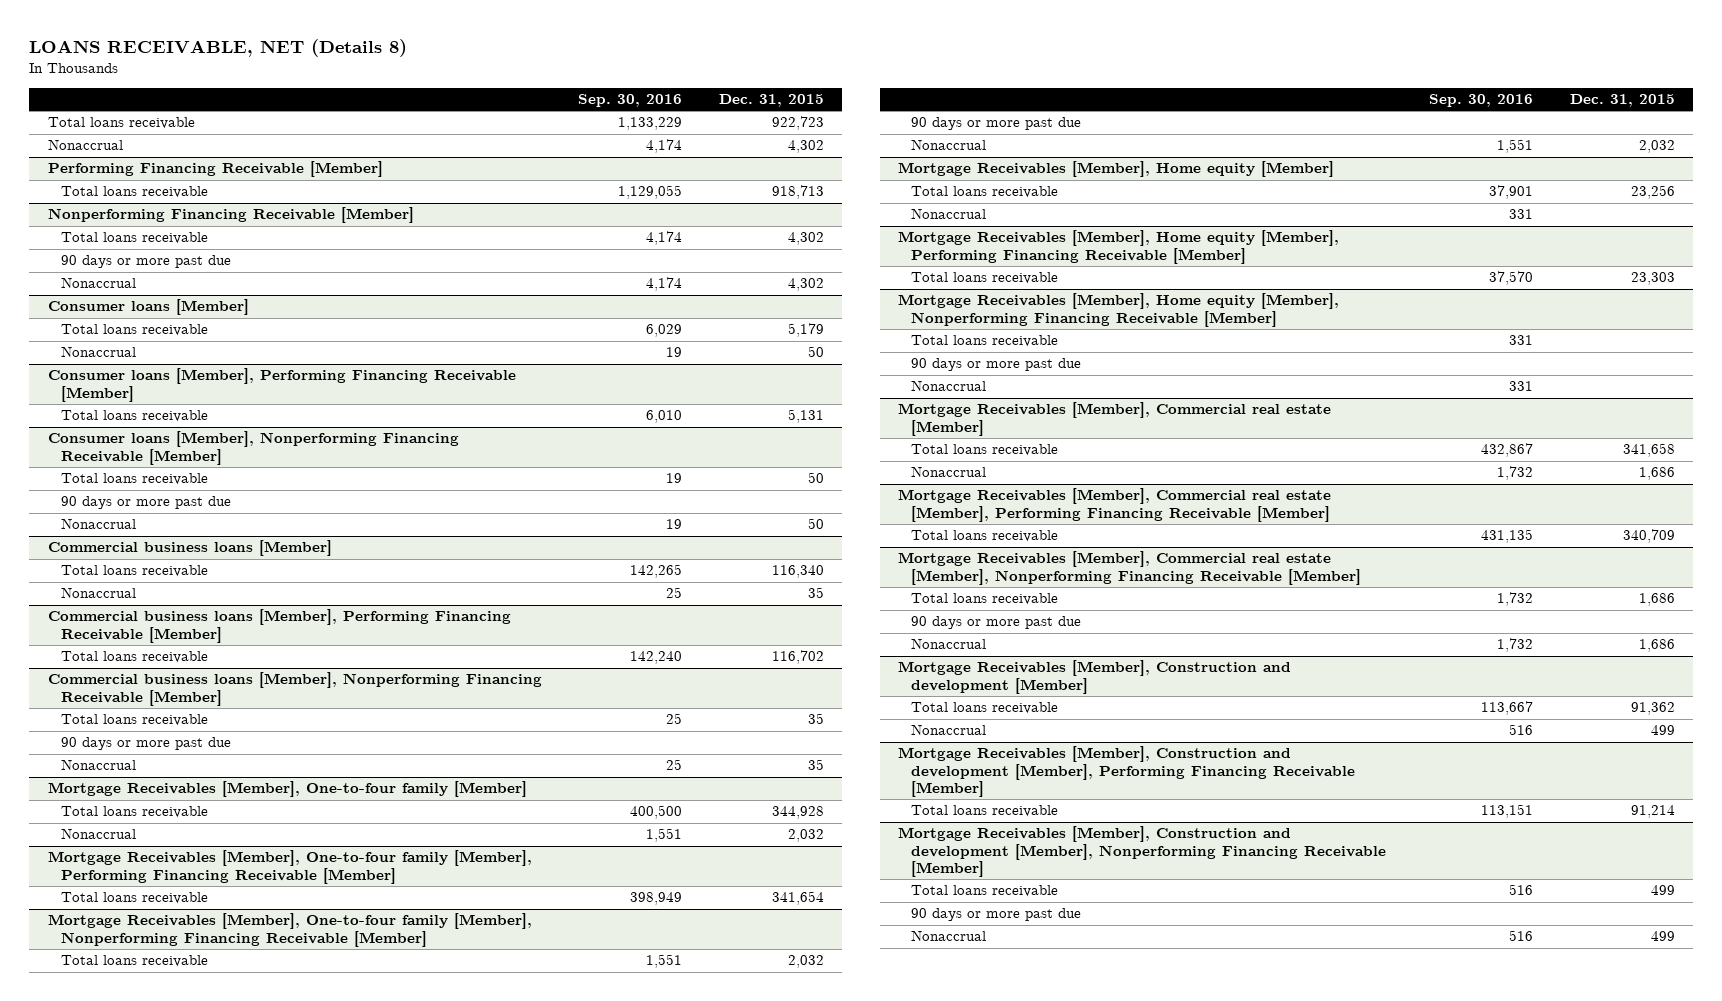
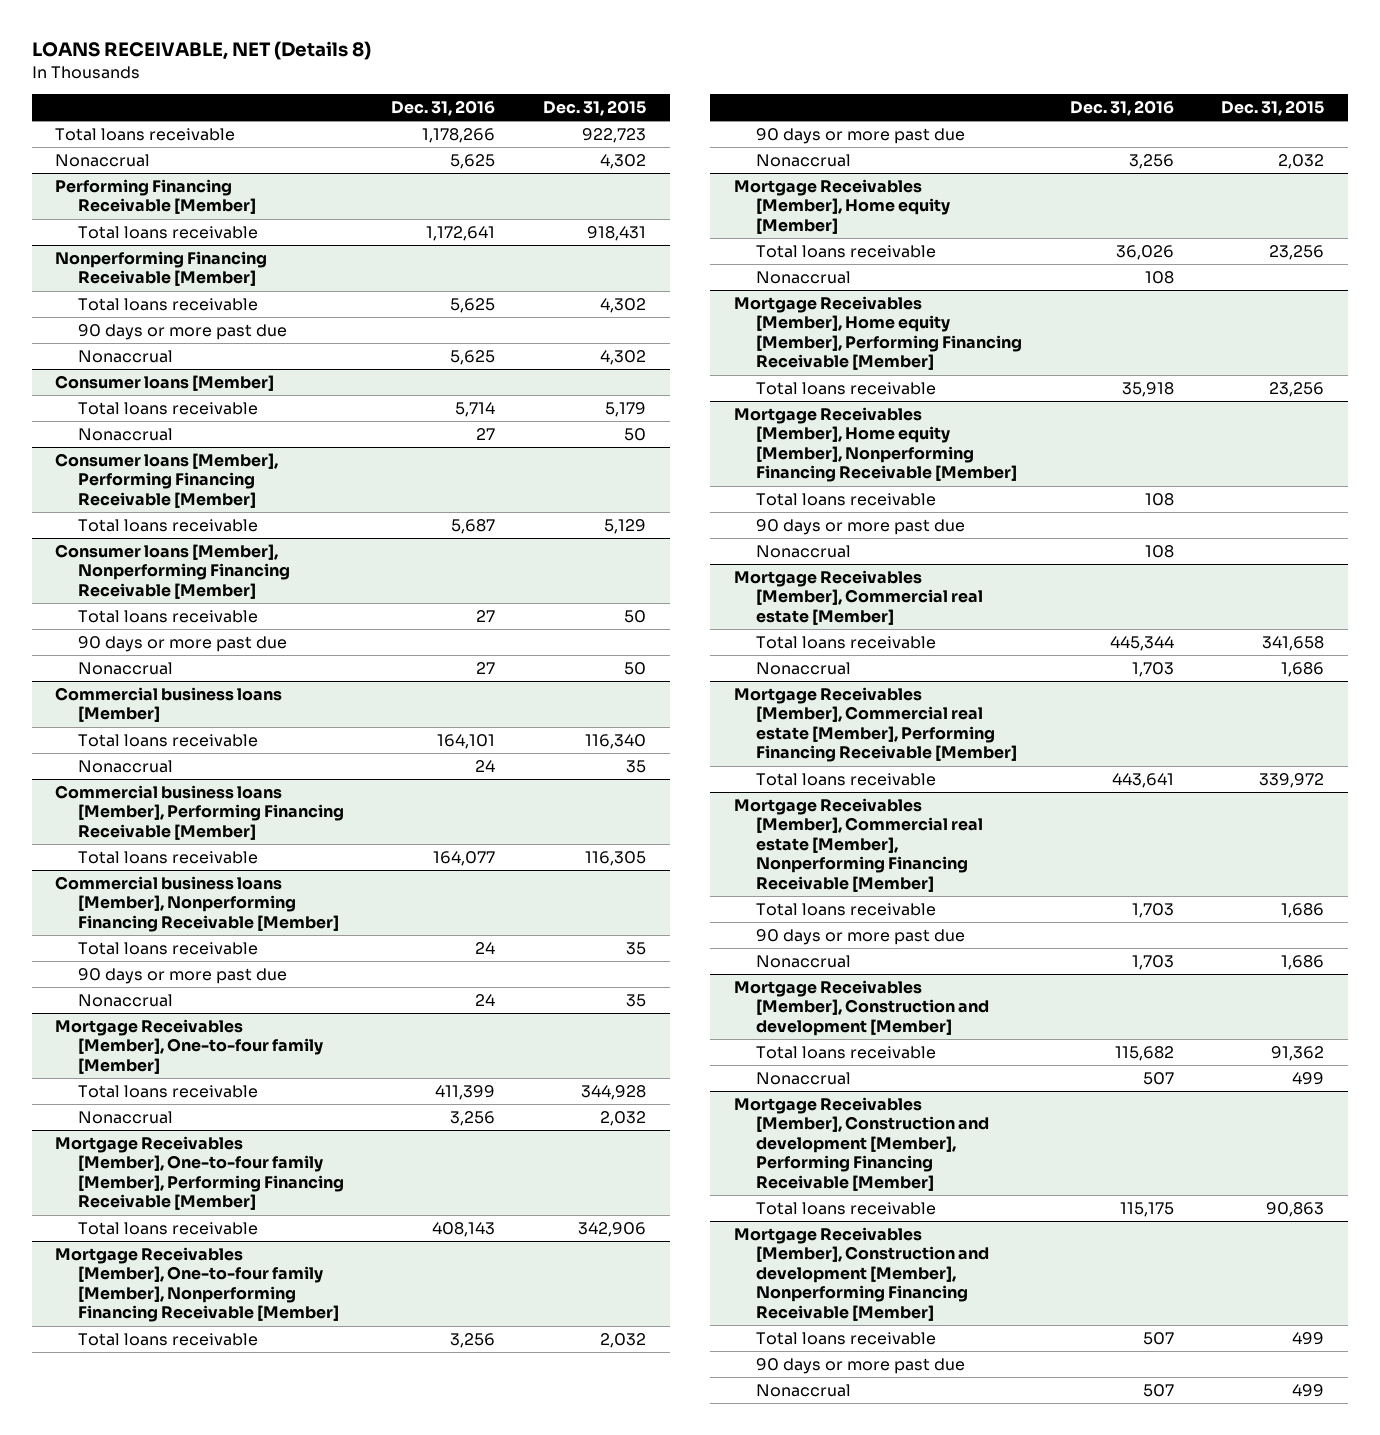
[578,94,683,108] Sep. 30, 2016 -> none
none -> [391,100,496,117] Dec. 31, 2016
[771,185,824,200] 918,713 -> [586,225,646,241] 918,431
[787,409,824,424] 5,131 -> [603,518,646,534] 5,129
[771,650,824,665] 116,702 -> [584,850,646,866] 116,305
[771,891,824,906] 341,654 -> [577,1221,646,1237] 342,906
[1630,272,1675,286] 23,303 -> [1269,381,1325,397] 23,256
[1622,529,1675,544] 340,709 -> [1259,772,1325,788] 339,972
[1630,805,1675,819] 91,214 -> [1266,1201,1325,1217] 90,863

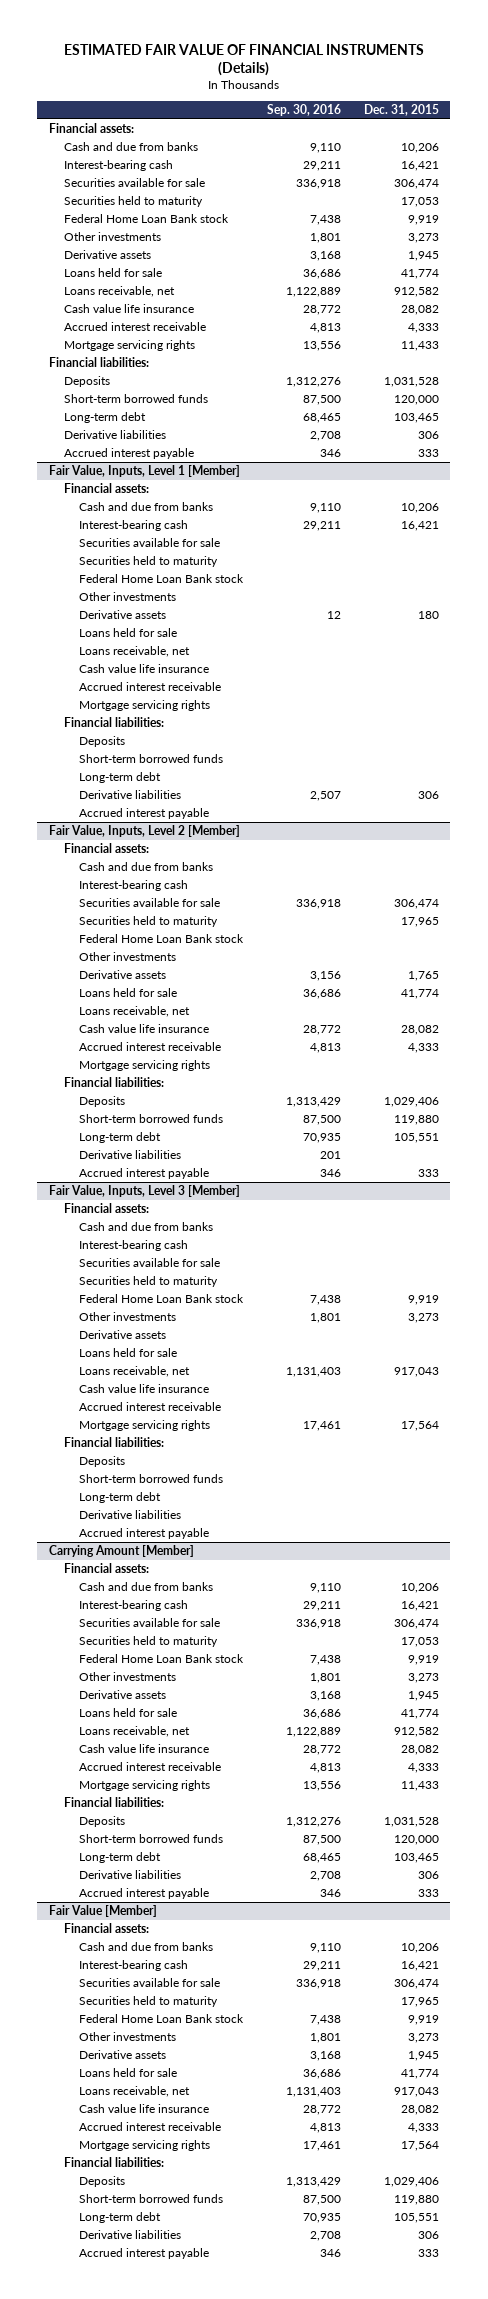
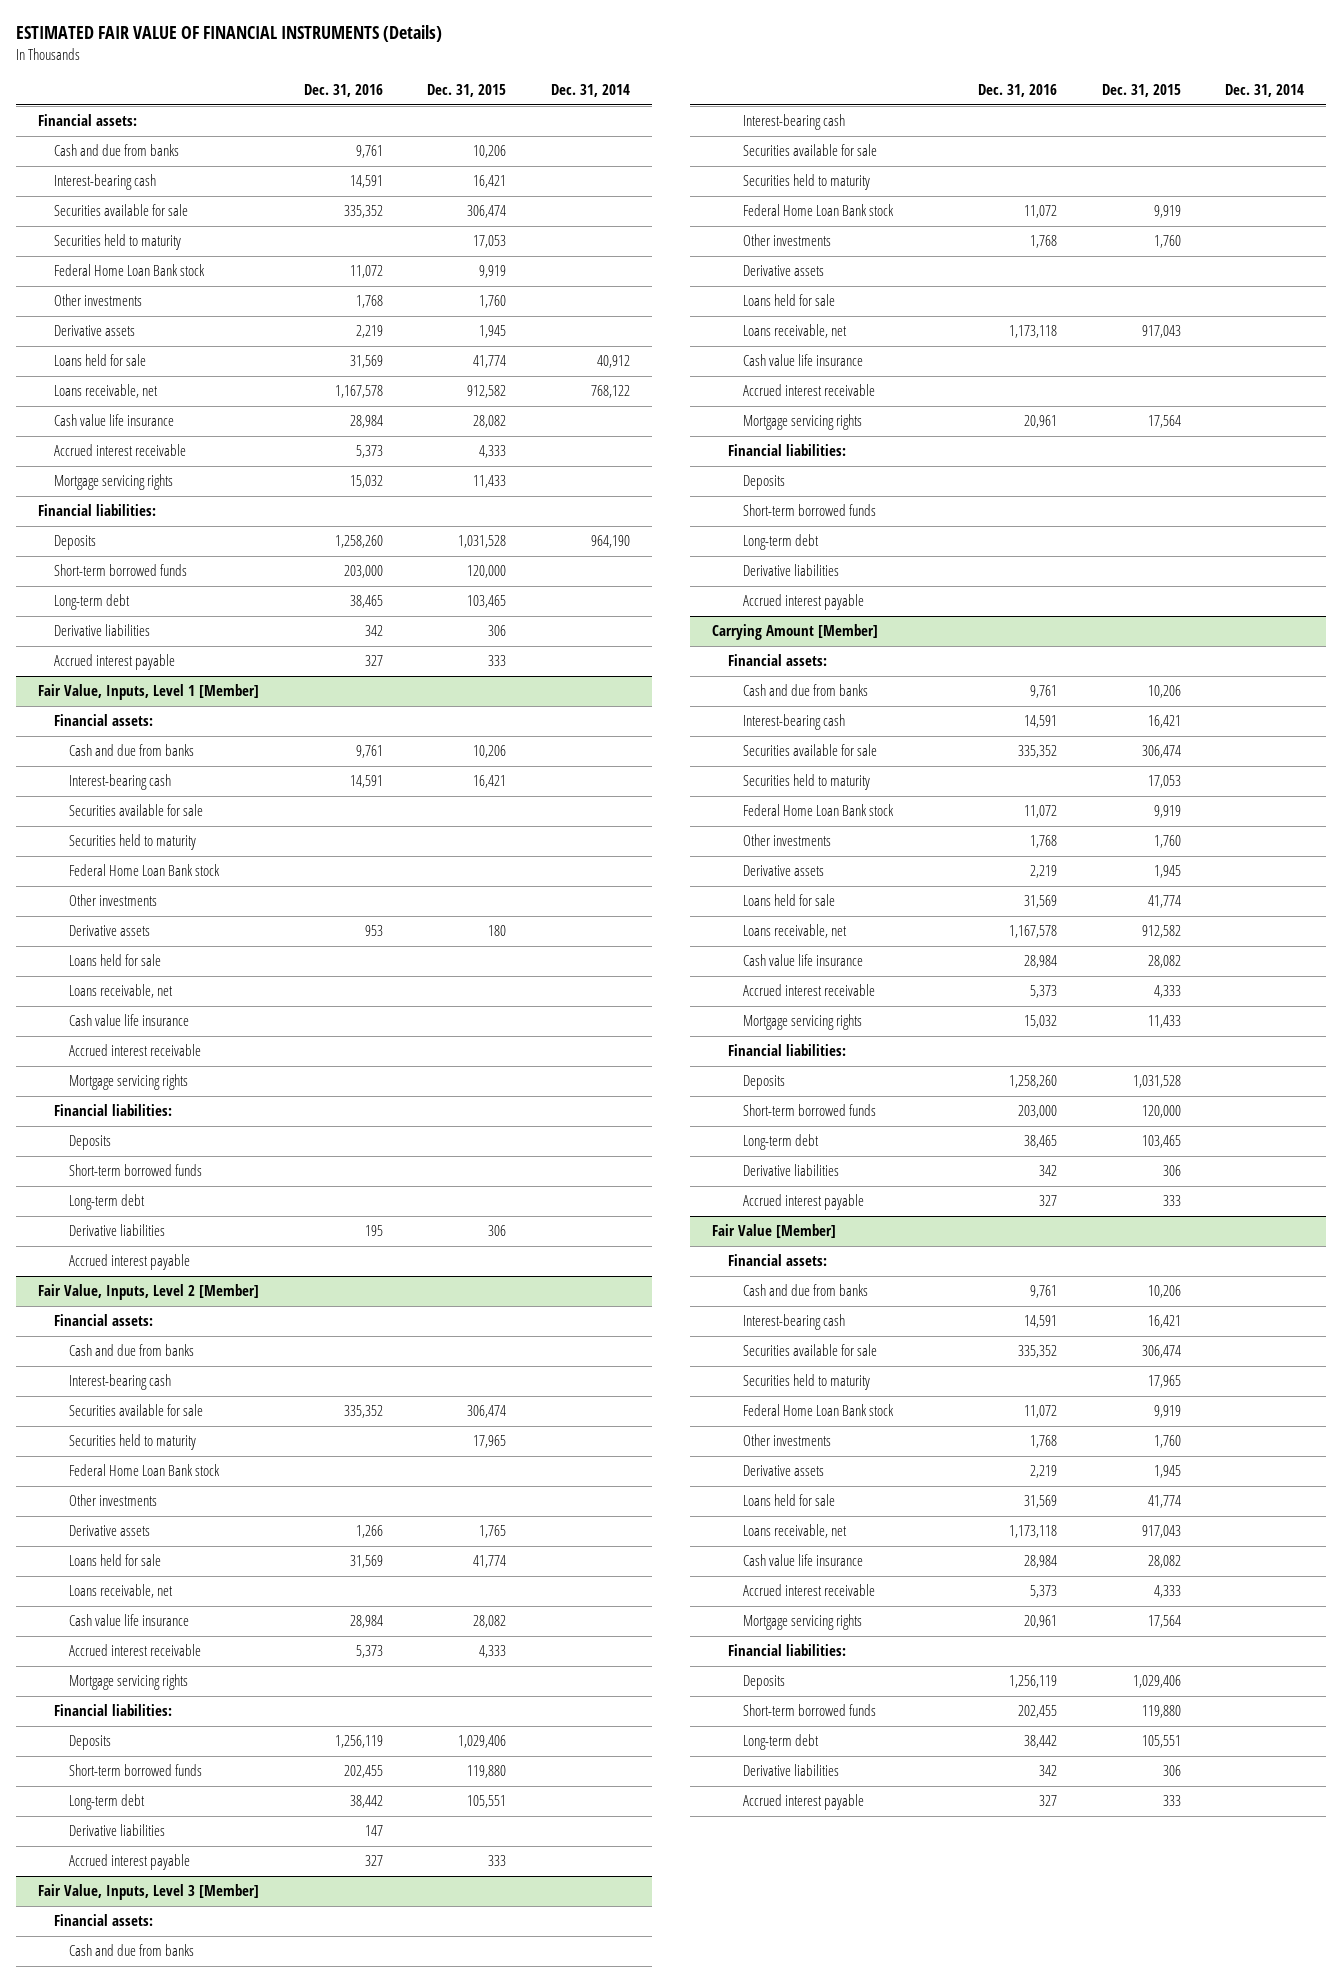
[266,104,341,117] Sep. 30, 2016 -> none
none -> [303,84,383,98] Dec. 31, 2016
none -> [550,84,630,98] Dec. 31, 2014
[407,233,439,244] 3,273 -> [479,295,507,309] 1,760
[407,1313,439,1324] 3,273 -> [1153,235,1181,249] 1,760
[407,1673,439,1684] 3,273 -> [1153,835,1181,849] 1,760
[407,2033,439,2044] 3,273 -> [1153,1435,1181,1449] 1,760

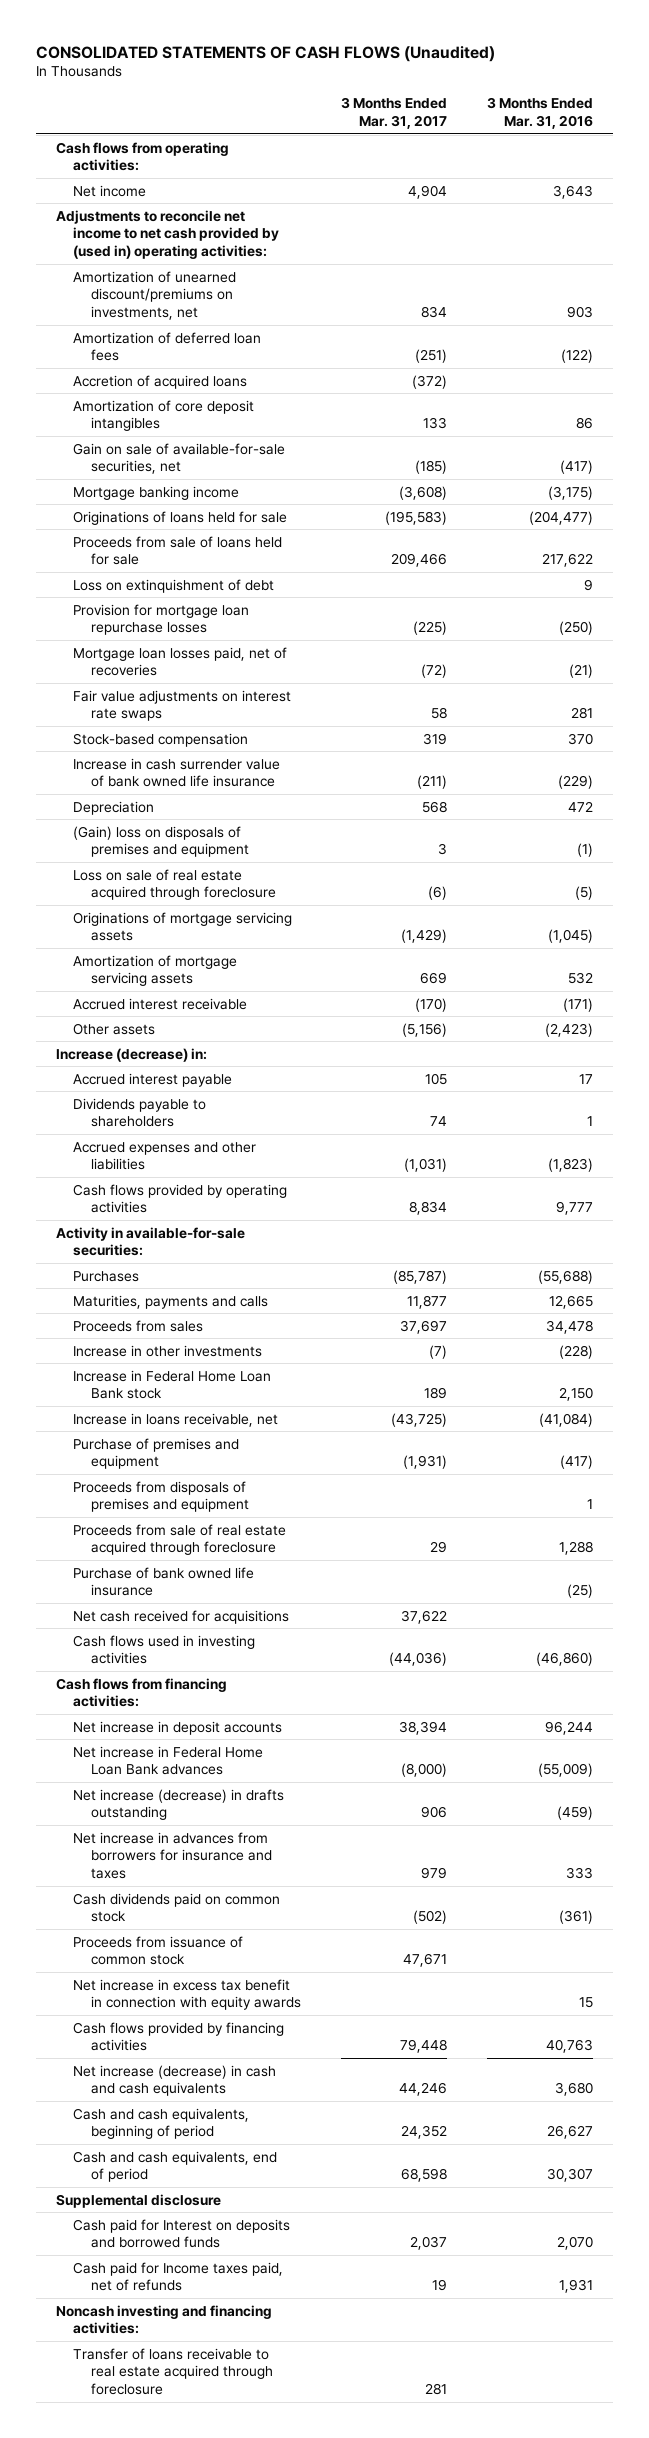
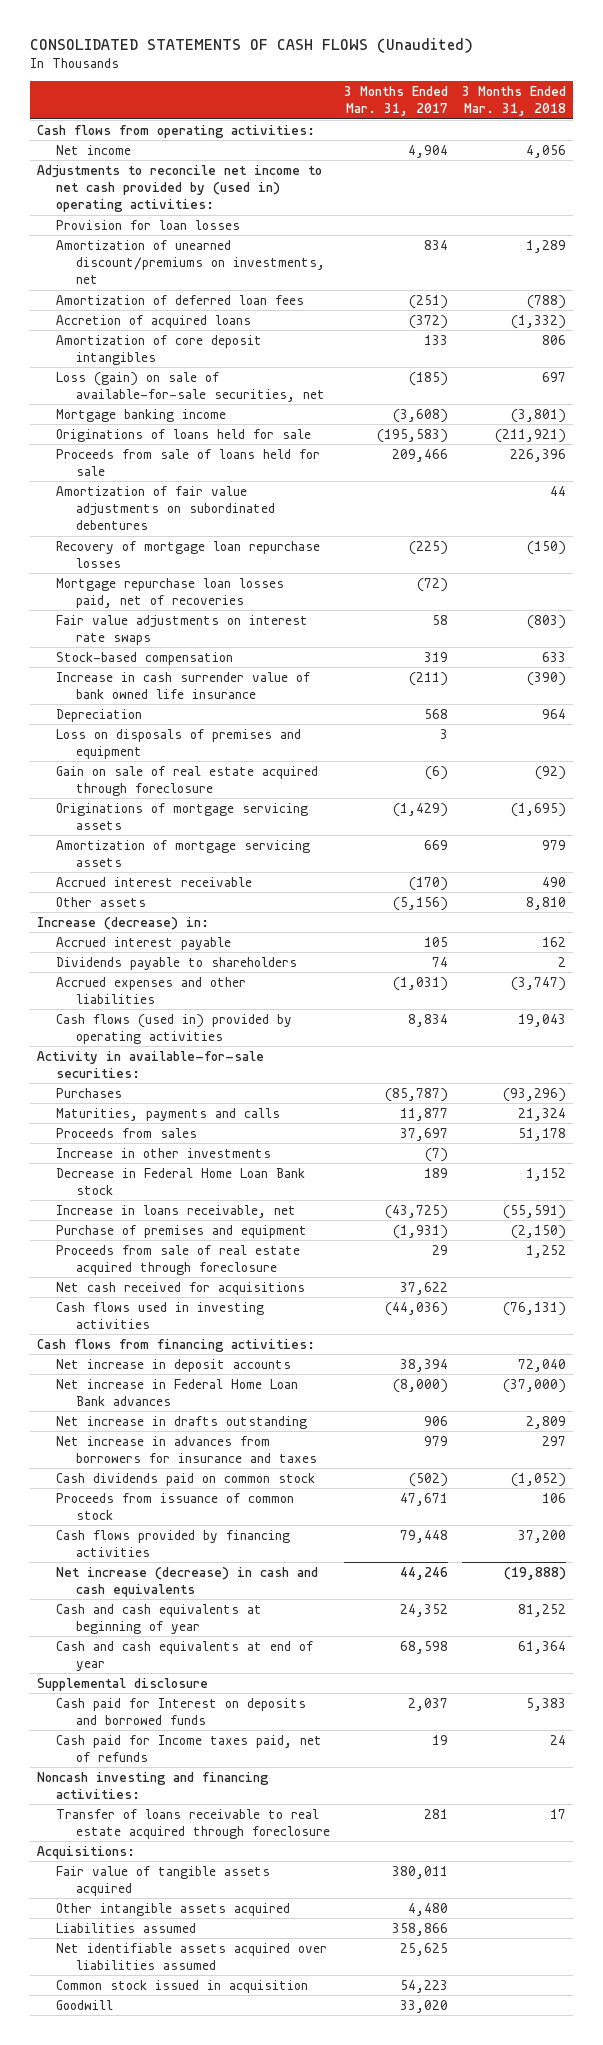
[486,97,593,129] 3 Months Ended Mar. 31, 2016 -> none
none -> [462,86,567,117] 3 Months Ended Mar. 31, 2018
none -> [56,219,241,230] Provision for loan losses
[73,442,286,475] Gain on sale of available-for-sale securities, net -> [56,371,325,402] Loss (gain) on sale of available-for-sale securities, net
[73,578,275,593] Loss on extinquishment of debt -> none
none -> [56,485,275,530] Amortization of fair value adjustments on subordinated debentures
[73,603,250,636] Provision for mortgage loan repurchase losses -> [56,540,321,568] Recovery of mortgage loan repurchase losses
[73,646,288,677] Mortgage loan losses paid, net of recoveries -> [56,577,285,608] Mortgage repurchase loan losses paid, net of recoveries
[73,825,249,858] (Gain) loss on disposals of premises and equipment -> [56,728,302,759] Loss on disposals of premises and equipment
[73,868,276,901] Loss on sale of real estate acquired through foreclosure -> [56,765,319,796] Gain on sale of real estate acquired through foreclosure
[73,1183,288,1214] Cash flows provided by operating activities -> [56,1013,293,1044] Cash flows (used in) provided by operating activities
[73,1369,272,1400] Increase in Federal Home Loan Bank stock -> [56,1167,306,1195] Decrease in Federal Home Loan Bank stock
[73,1480,249,1513] Proceeds from disposals of premises and equipment -> none
[73,1566,255,1597] Purchase of bank owned life insurance -> none
[73,1788,285,1821] Net increase (decrease) in drafts outstanding -> [56,1415,308,1429] Net increase in drafts outstanding
[73,1978,301,2011] Net increase in excess tax benefit in connection with equity awards -> none
[73,2107,250,2140] Cash and cash equivalents, beginning of period -> [56,1603,263,1634] Cash and cash equivalents at beginning of year
[73,2150,278,2183] Cash and cash equivalents, end of period -> [56,1640,314,1671] Cash and cash equivalents at end of year
none -> [36,1845,135,1859] Acquisitions:
none -> [56,1865,271,1896] Fair value of tangible assets acquired
none -> [56,1902,291,1916] Other intangible assets acquired
none -> [56,1922,197,1933] Liabilities assumed
none -> [56,1942,328,1970] Net identifiable assets acquired over liabilities assumed
none -> [56,1979,309,1993] Common stock issued in acquisition
none -> [56,1999,114,2010] Goodwill

